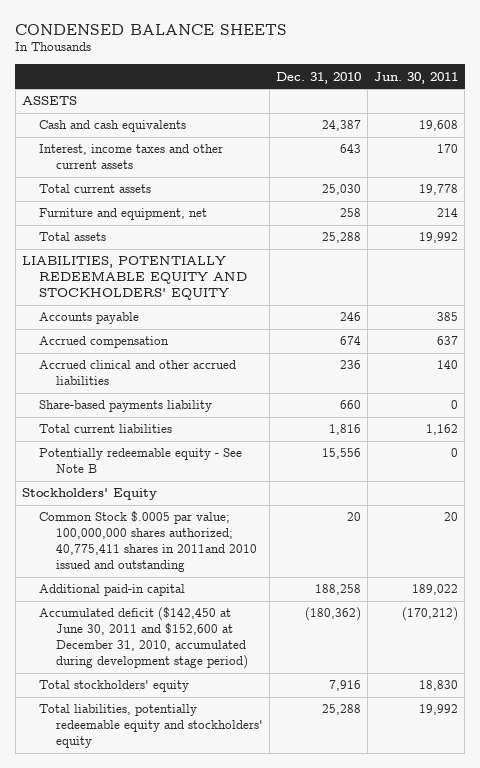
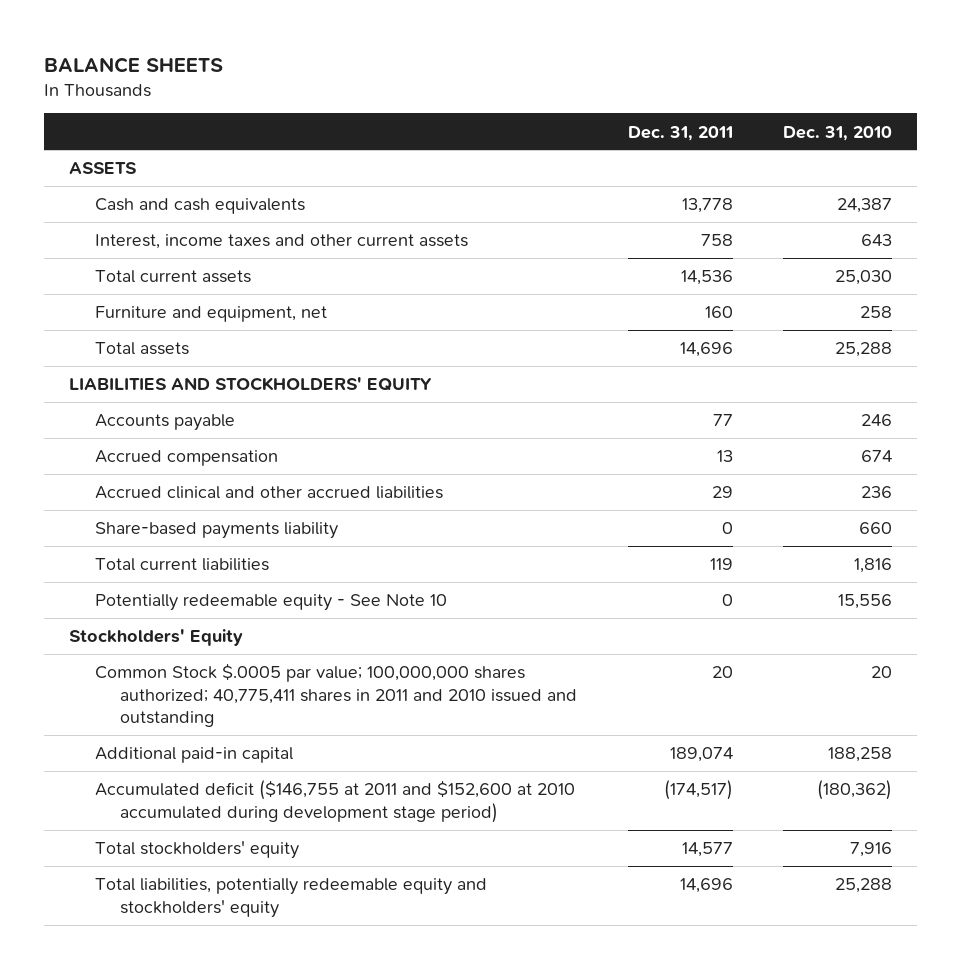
[15,23,288,35] CONDENSED BALANCE SHEETS -> [43,56,223,73] BALANCE SHEETS
[374,71,459,84] Jun. 30, 2011 -> none
none -> [627,125,733,141] Dec. 31, 2011
[21,256,247,301] LIABILITIES, POTENTIALLY REDEEMABLE EQUITY AND STOCKHOLDERS' EQUITY -> [68,377,432,392] LIABILITIES AND STOCKHOLDERS' EQUITY
[38,448,242,474] Potentially redeemable equity - See Note B -> [94,594,447,612] Potentially redeemable equity - See Note 10
[38,511,257,573] Common Stock $.0005 par value; 100,000,000 shares authorized; 40,775,411 shares in 2011and 2010 issued and outstanding -> [94,663,578,728] Common Stock $.0005 par value; 100,000,000 shares authorized; 40,775,411 shares in 2011 and 2010 issued and outstanding
[38,607,248,670] Accumulated deficit ($142,450 at June 30, 2011 and $152,600 at December 31, 2010, accumulated during development stage period) -> [94,780,575,823] Accumulated deficit ($146,755 at 2011 and $152,600 at 2010 accumulated during development stage period)

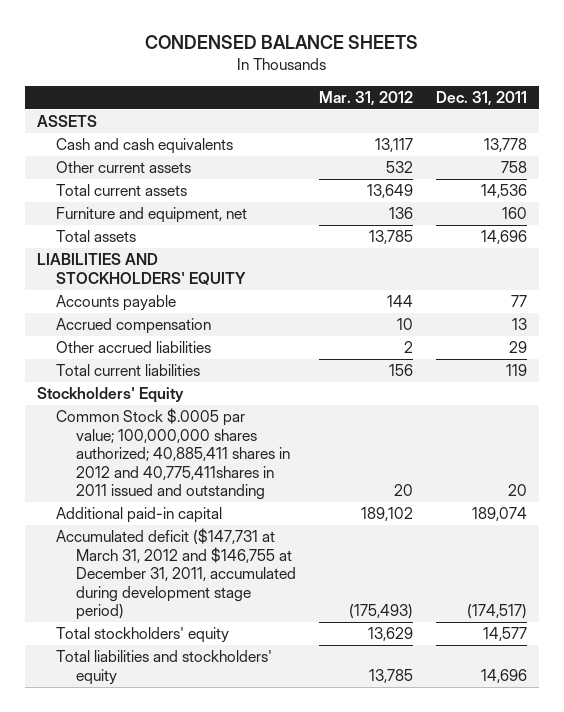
[43,56,223,73] BALANCE SHEETS -> [144,35,418,50] CONDENSED BALANCE SHEETS
[782,125,892,141] Dec. 31, 2010 -> none
none -> [318,90,413,106] Mar. 31, 2012
[94,234,468,250] Interest, income taxes and other current assets -> [56,161,192,174] Other current assets
[94,522,338,540] Share-based payments liability -> none
[94,486,443,500] Accrued clinical and other accrued liabilities -> [56,341,212,354] Other accrued liabilities
[94,594,447,612] Potentially redeemable equity - See Note 10 -> none
[94,663,578,728] Common Stock $.0005 par value; 100,000,000 shares authorized; 40,775,411 shares in 2011 and 2010 issued and outstanding -> [56,408,290,501] Common Stock $.0005 par value; 100,000,000 shares authorized; 40,885,411 shares in 2012 and 40,775,411shares in 2011 issued and outstanding
[94,780,575,823] Accumulated deficit ($146,755 at 2011 and $152,600 at 2010 accumulated during development stage period) -> [56,528,296,621] Accumulated deficit ($147,731 at March 31, 2012 and $146,755 at December 31, 2011, accumulated during development stage period)
[94,878,487,918] Total liabilities, potentially redeemable equity and stockholders' equity -> [56,650,273,685] Total liabilities and stockholders' equity

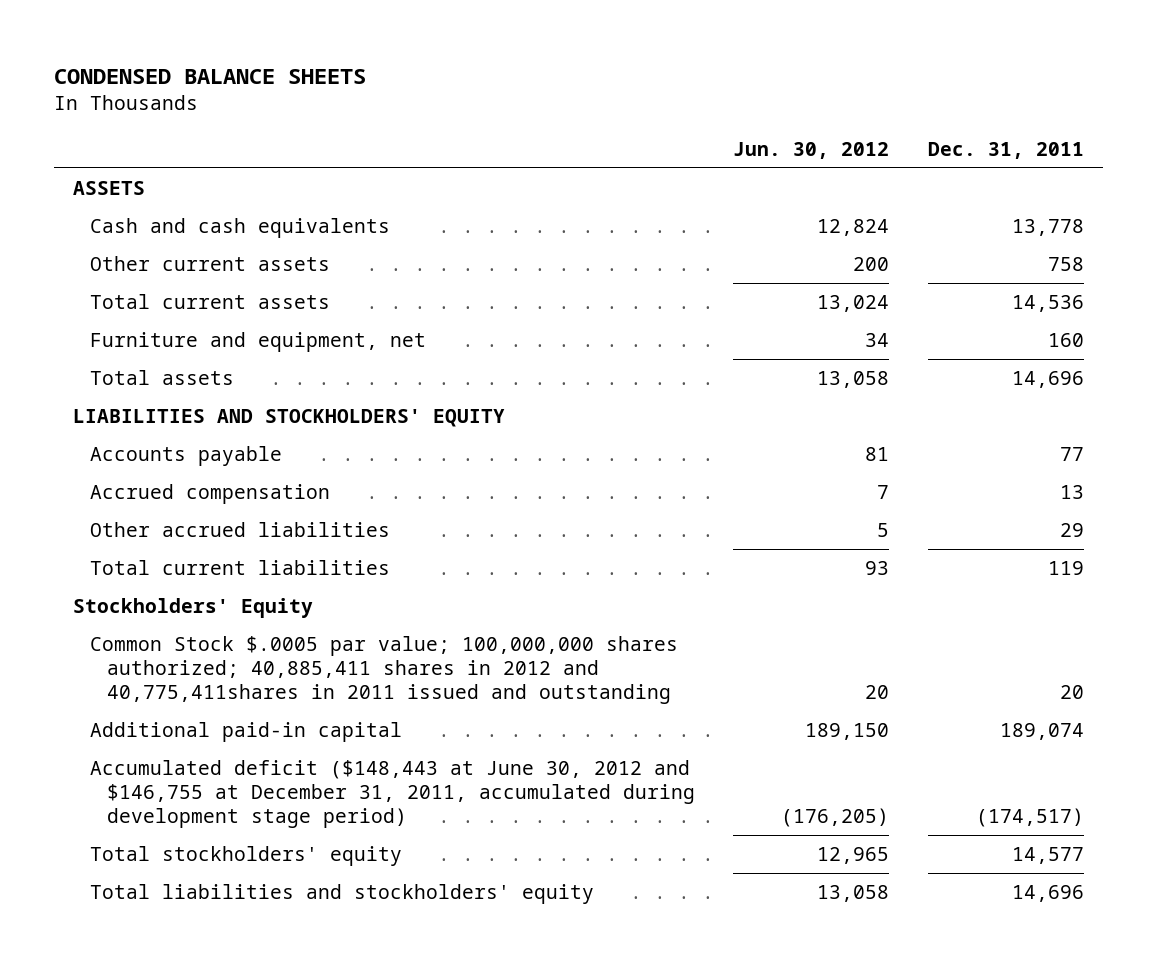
[318,90,413,106] Mar. 31, 2012 -> none
none -> [733,141,890,159] Jun. 30, 2012
[56,528,296,621] Accumulated deficit ($147,731 at March 31, 2012 and $146,755 at December 31, 2011, accumulated during development stage period) -> [90,759,696,829] Accumulated deficit ($148,443 at June 30, 2012 and $146,755 at December 31, 2011, accumulated during development stage period)

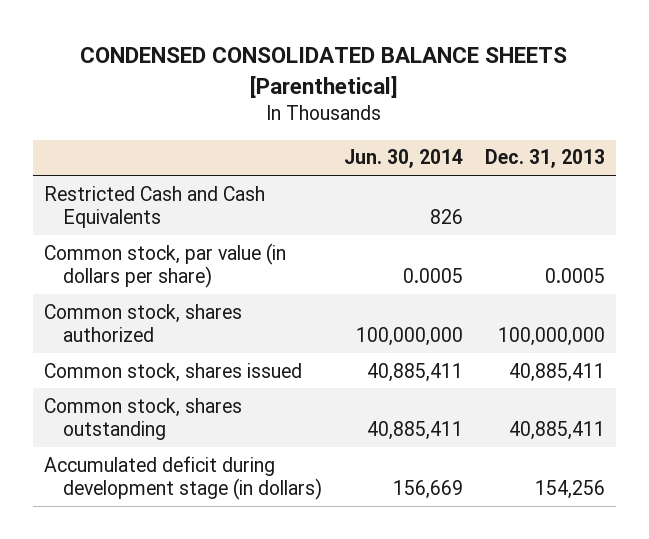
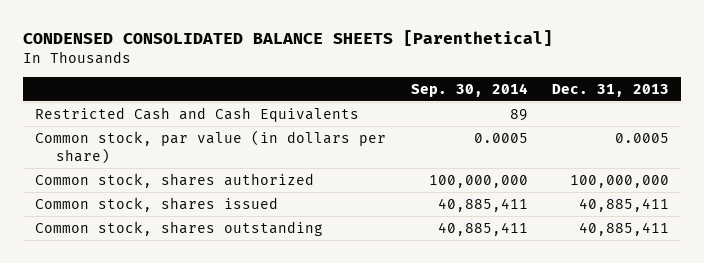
[343,149,463,169] Jun. 30, 2014 -> none
none -> [410,82,528,97] Sep. 30, 2014
[43,455,322,500] Accumulated deficit during development stage (in dollars) -> none

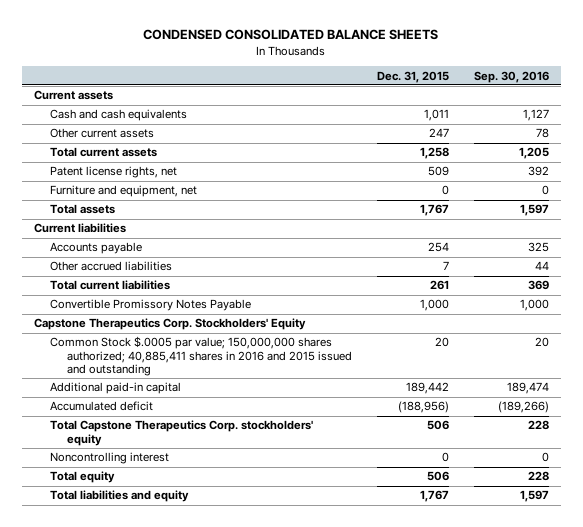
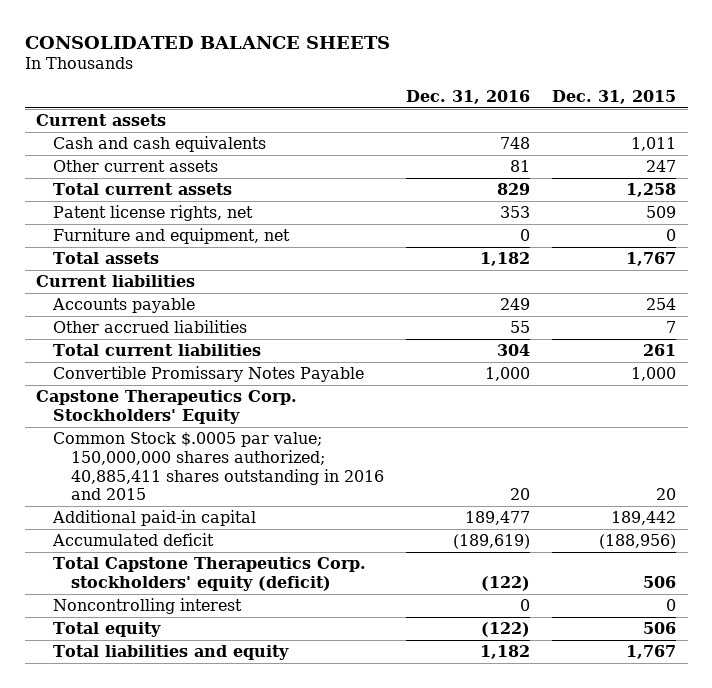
[143,29,439,41] CONDENSED CONSOLIDATED BALANCE SHEETS -> [24,35,390,49] CONSOLIDATED BALANCE SHEETS
[473,70,549,83] Sep. 30, 2016 -> none
none -> [406,89,531,104] Dec. 31, 2016
[50,299,252,312] Convertible Promissory Notes Payable -> [53,366,365,383] Convertible Promissary Notes Payable
[50,336,352,376] Common Stock $.0005 par value; 150,000,000 shares authorized; 40,885,411 shares in 2016 and 2015 issued and outstanding -> [53,432,384,501] Common Stock $.0005 par value; 150,000,000 shares authorized; 40,885,411 shares outstanding in 2016 and 2015
[50,420,314,446] Total Capstone Therapeutics Corp. stockholders' equity -> [53,557,367,591] Total Capstone Therapeutics Corp. stockholders' equity (deficit)

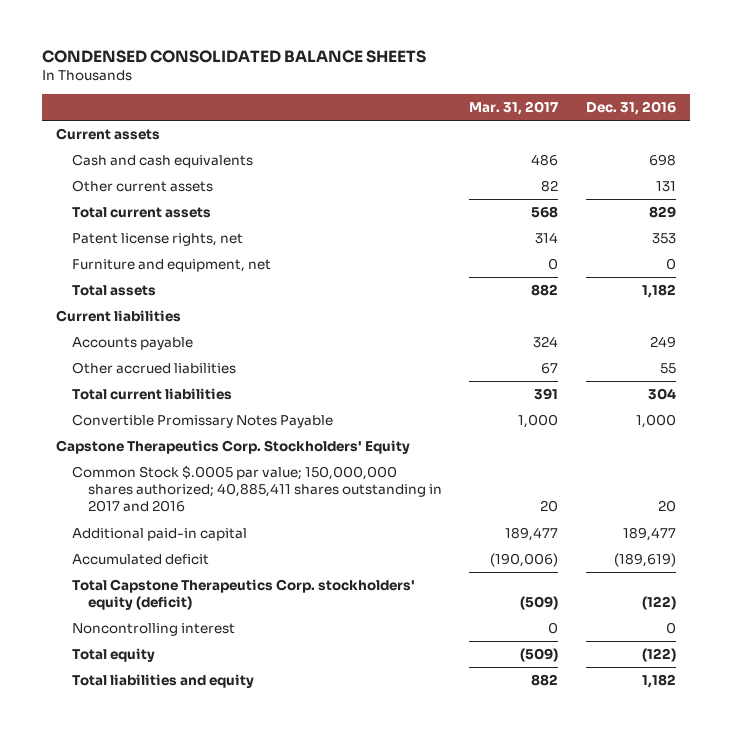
[24,35,390,49] CONSOLIDATED BALANCE SHEETS -> [41,50,426,64] CONDENSED CONSOLIDATED BALANCE SHEETS
[552,89,677,104] Dec. 31, 2015 -> none
none -> [469,100,559,115] Mar. 31, 2017
[500,137,531,150] 748 -> [649,154,677,167] 698
[510,160,531,173] 81 -> [656,181,677,193] 131
[53,432,384,501] Common Stock $.0005 par value; 150,000,000 shares authorized; 40,885,411 shares outstanding in 2016 and 2015 -> [71,465,442,513] Common Stock $.0005 par value; 150,000,000 shares authorized; 40,885,411 shares outstanding in 2017 and 2016

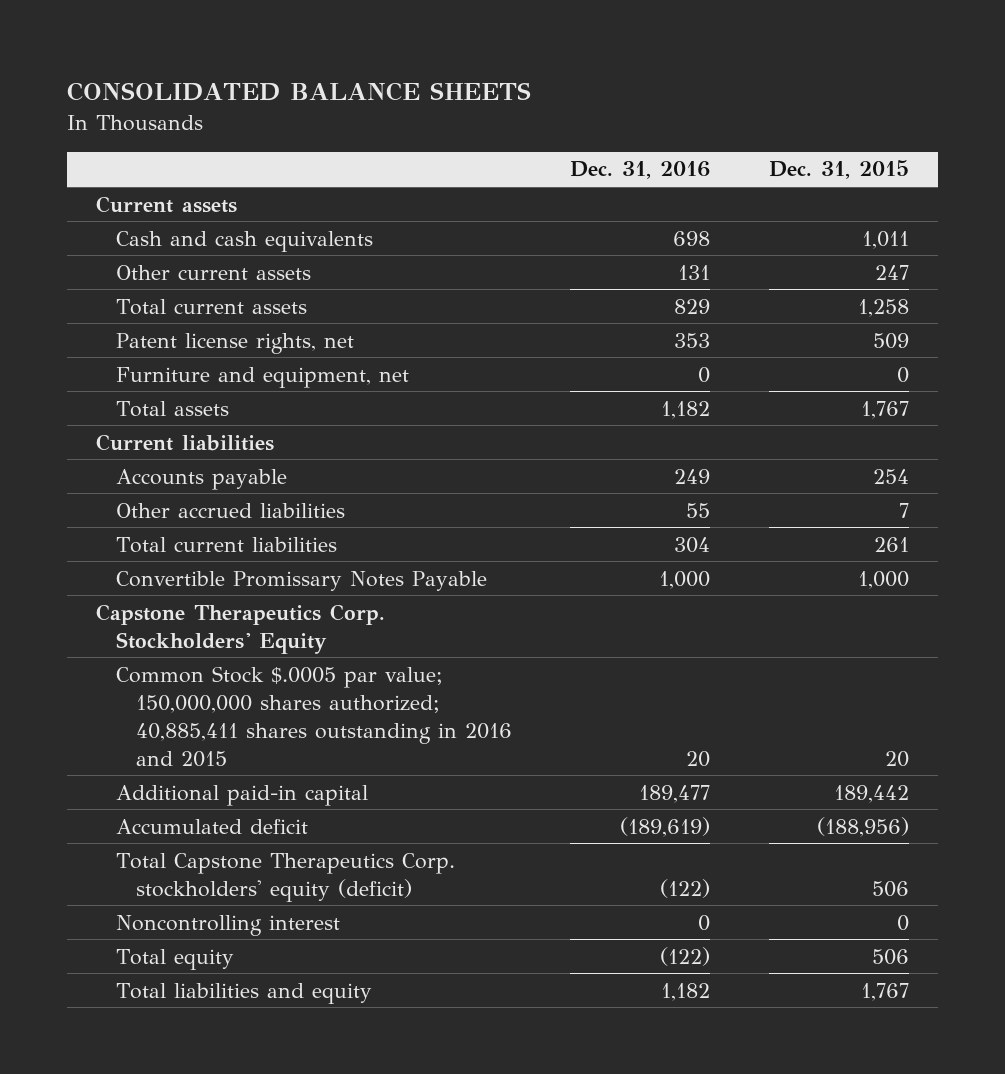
[41,50,426,64] CONDENSED CONSOLIDATED BALANCE SHEETS -> [66,82,531,102] CONSOLIDATED BALANCE SHEETS
[469,100,559,115] Mar. 31, 2017 -> none
none -> [768,160,909,180] Dec. 31, 2015
[71,465,442,513] Common Stock $.0005 par value; 150,000,000 shares authorized; 40,885,411 shares outstanding in 2017 and 2016 -> [115,665,512,767] Common Stock $.0005 par value; 150,000,000 shares authorized; 40,885,411 shares outstanding in 2016 and 2015

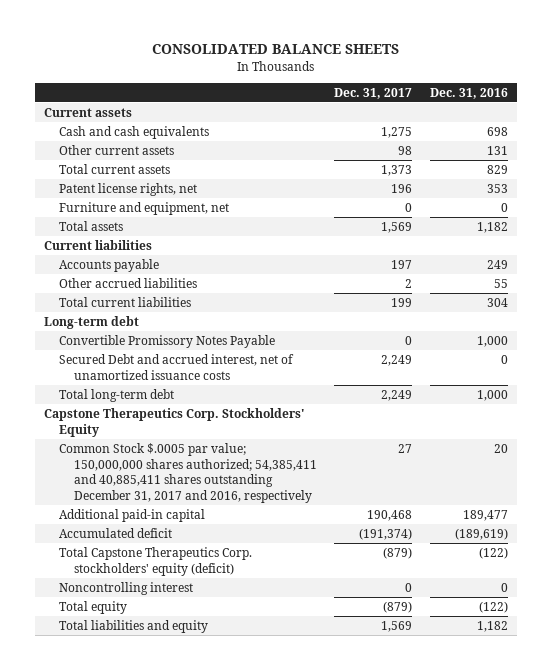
[768,160,909,180] Dec. 31, 2015 -> none
none -> [334,87,413,99] Dec. 31, 2017
none -> [43,315,139,329] Long-term debt
[115,570,487,591] Convertible Promissary Notes Payable -> [58,334,275,348] Convertible Promissory Notes Payable
none -> [58,353,294,380] Secured Debt and accrued interest, net of unamortized issuance costs
none -> [58,388,174,402] Total long-term debt
[115,665,512,767] Common Stock $.0005 par value; 150,000,000 shares authorized; 40,885,411 shares outstanding in 2016 and 2015 -> [58,442,317,503] Common Stock $.0005 par value; 150,000,000 shares authorized; 54,385,411 and 40,885,411 shares outstanding December 31, 2017 and 2016, respectively

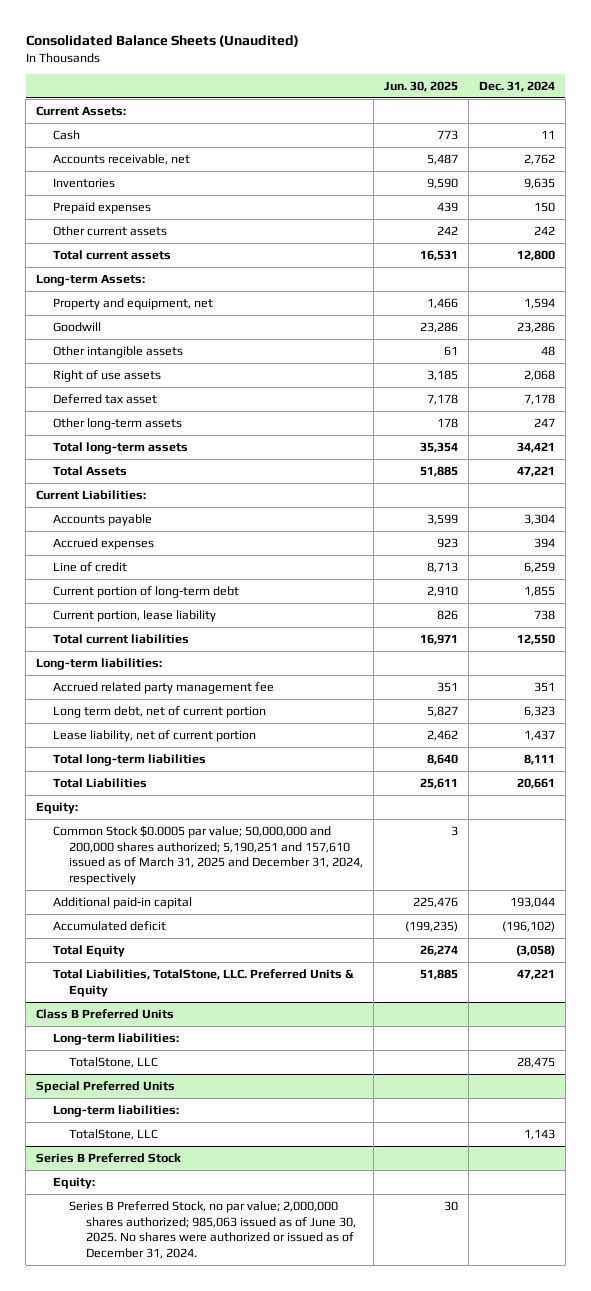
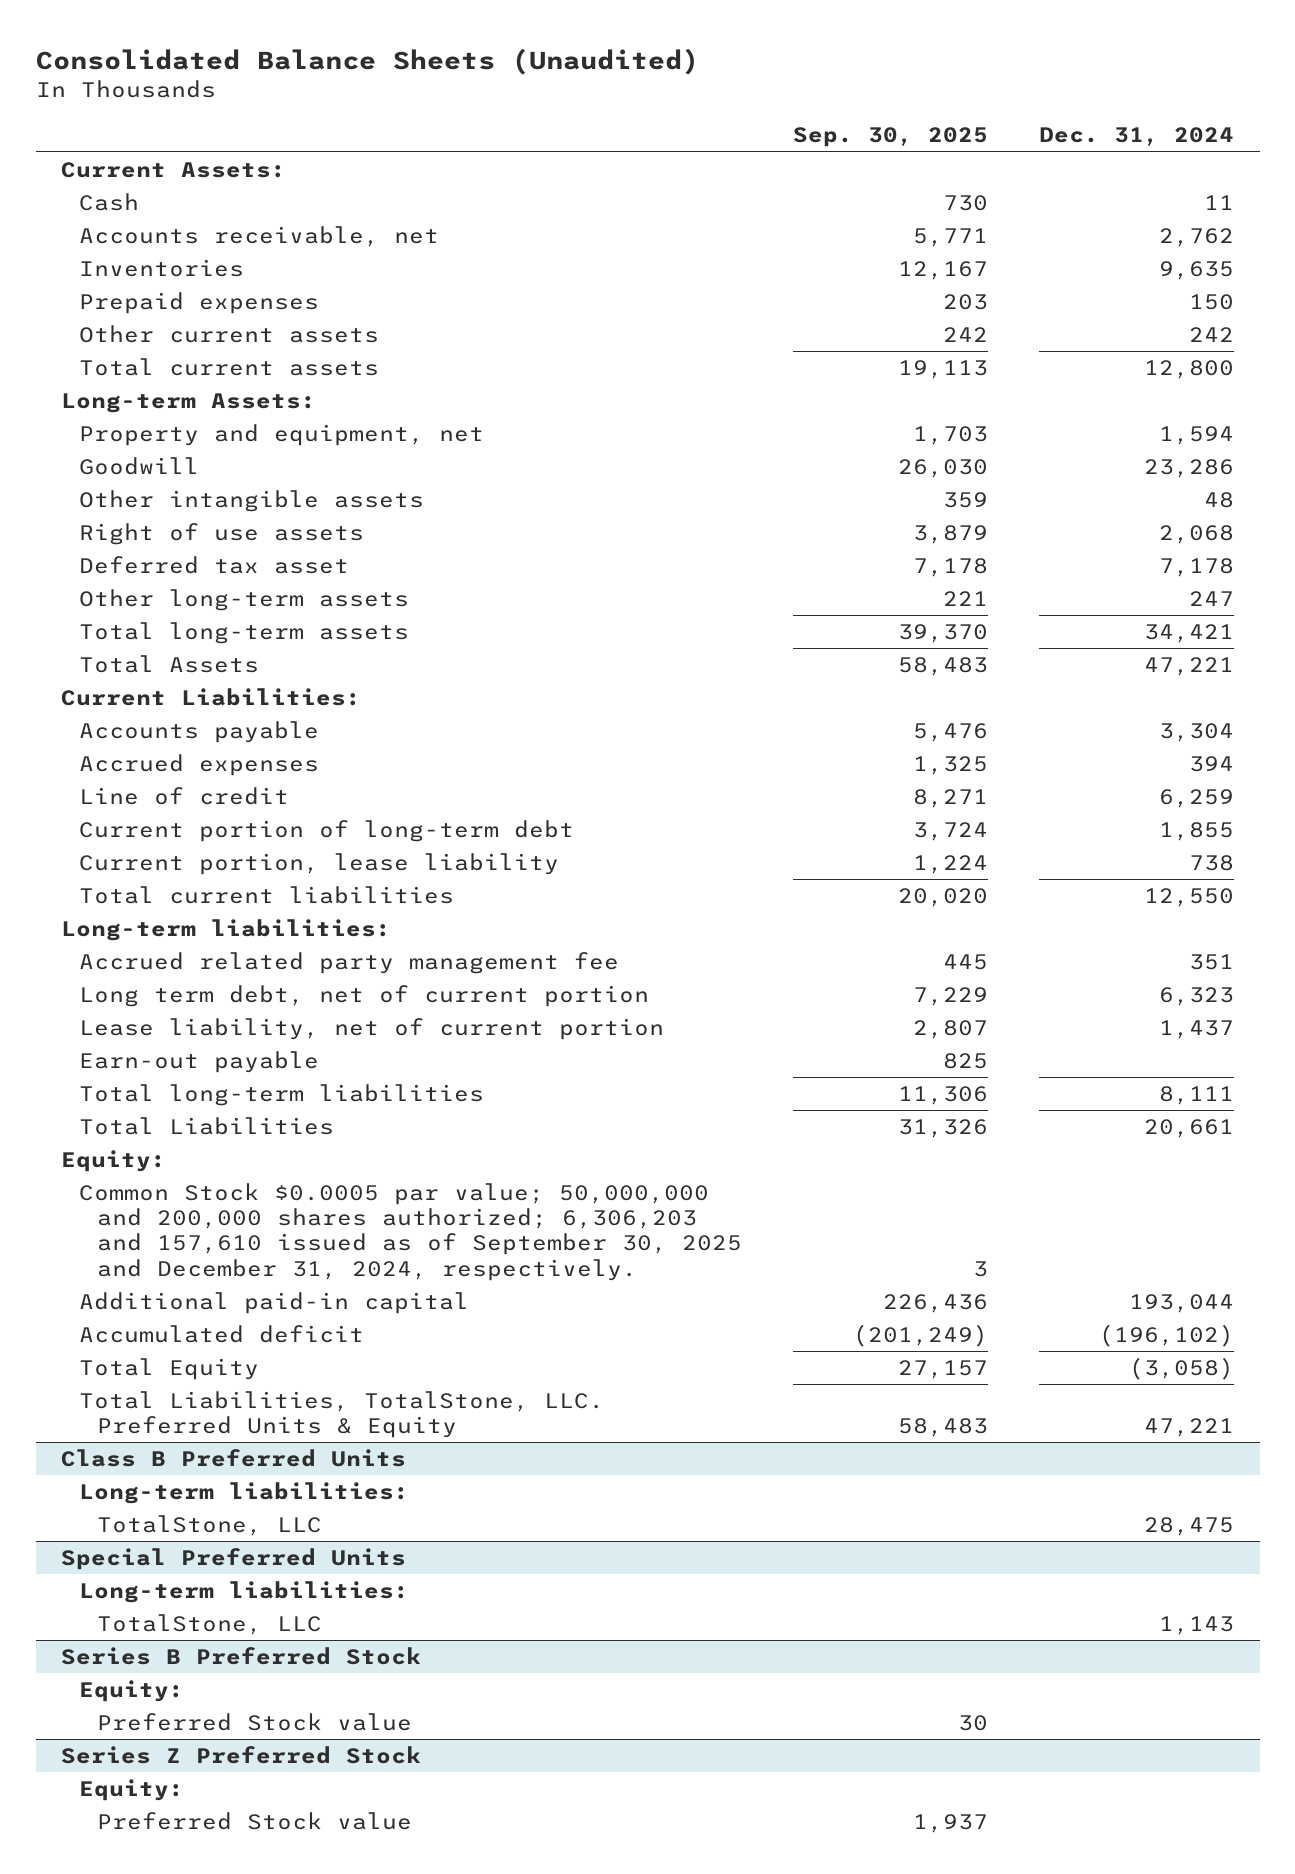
[384,80,459,92] Jun. 30, 2025 -> none
none -> [793,127,989,148] Sep. 30, 2025
none -> [79,1051,320,1074] Earn-out payable
[52,826,364,885] Common Stock $0.0005 par value; 50,000,000 and 200,000 shares authorized; 5,190,251 and 157,610 issued as of March 31, 2025 and December 31, 2024, respectively -> [79,1183,743,1281] Common Stock $0.0005 par value; 50,000,000 and 200,000 shares authorized; 6,306,203 and 157,610 issued as of September 30, 2025 and December 31, 2024, respectively.
[69,1201,356,1259] Series B Preferred Stock, no par value; 2,000,000 shares authorized; 985,063 issued as of June 30, 2025. No shares were authorized or issued as of December 31, 2024. -> [97,1713,413,1732] Preferred Stock value
none -> [61,1746,422,1765] Series Z Preferred Stock
none -> [79,1779,185,1802] Equity:
none -> [97,1812,413,1831] Preferred Stock value

